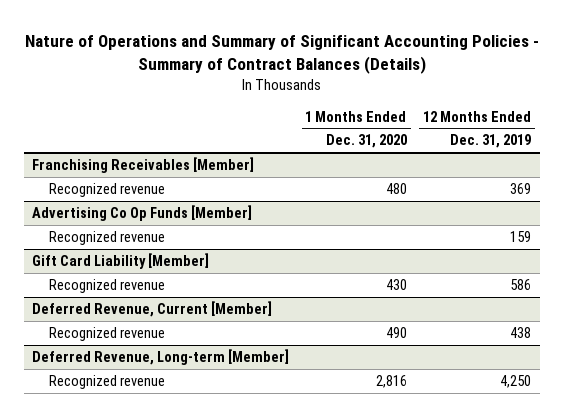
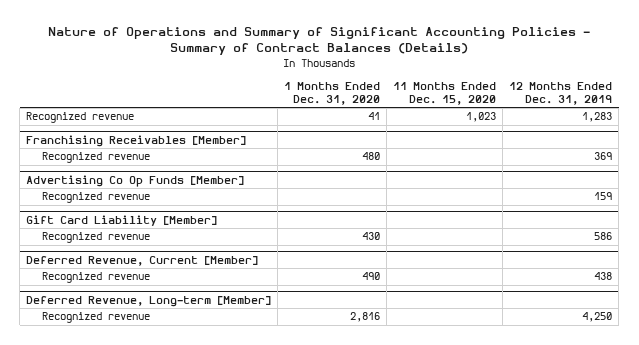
none -> [393,81,497,105] 11 Months Ended Dec. 15, 2020
none -> [26,112,135,124] Recognized revenue

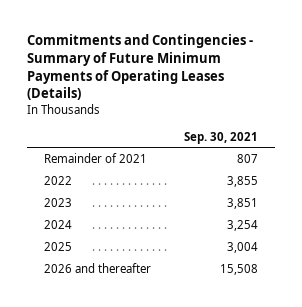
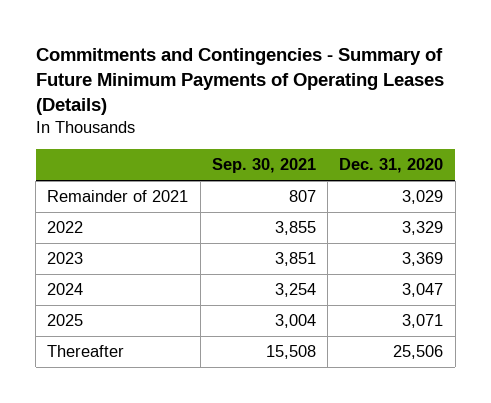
none -> [339,158,444,174] Dec. 31, 2020
[43,262,151,273] 2026 and thereafter -> [47,344,125,357] Thereafter

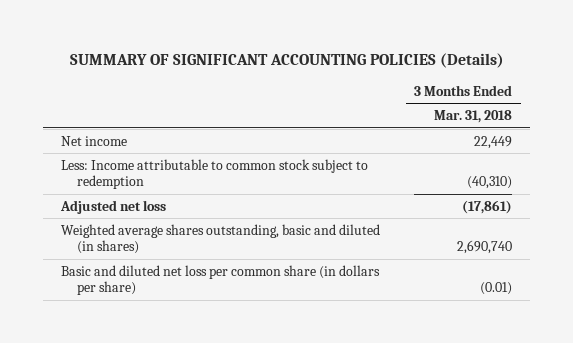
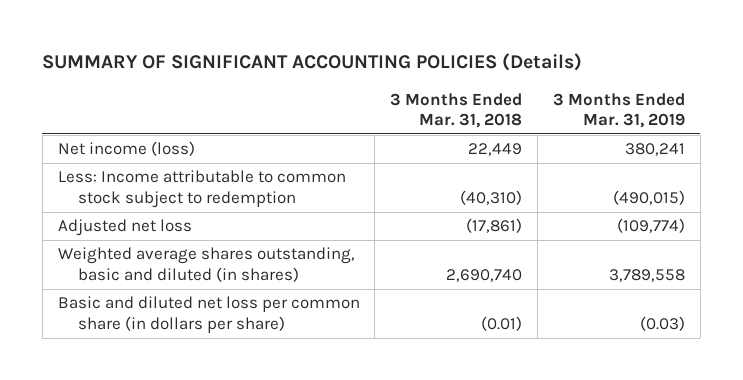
none -> [552,92,685,129] 3 Months Ended Mar. 31, 2019
[60,135,127,146] Net income -> [57,141,195,157] Net income (loss)

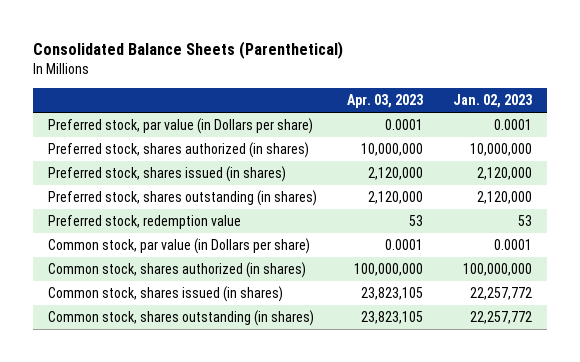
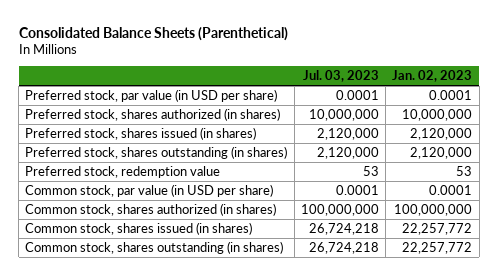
[346,94,423,109] Apr. 03, 2023 -> none
none -> [302,70,379,83] Jul. 03, 2023
[48,118,314,135] Preferred stock, par value (in Dollars per share) -> [25,88,278,102] Preferred stock, par value (in USD per share)
[48,238,311,255] Common stock, par value (in Dollars per share) -> [25,183,274,197] Common stock, par value (in USD per share)

